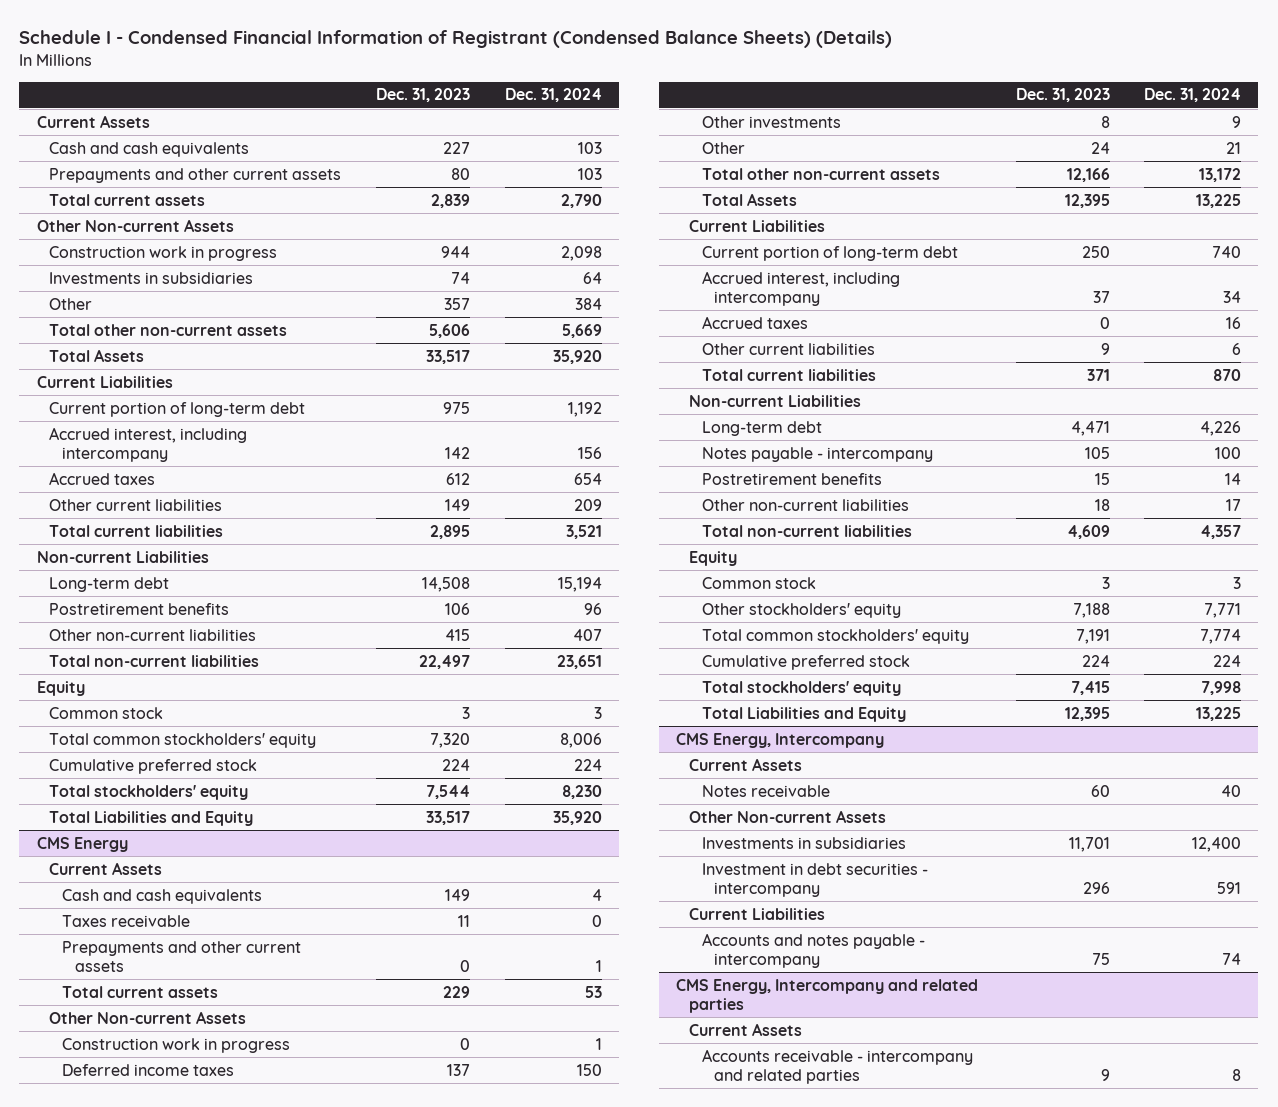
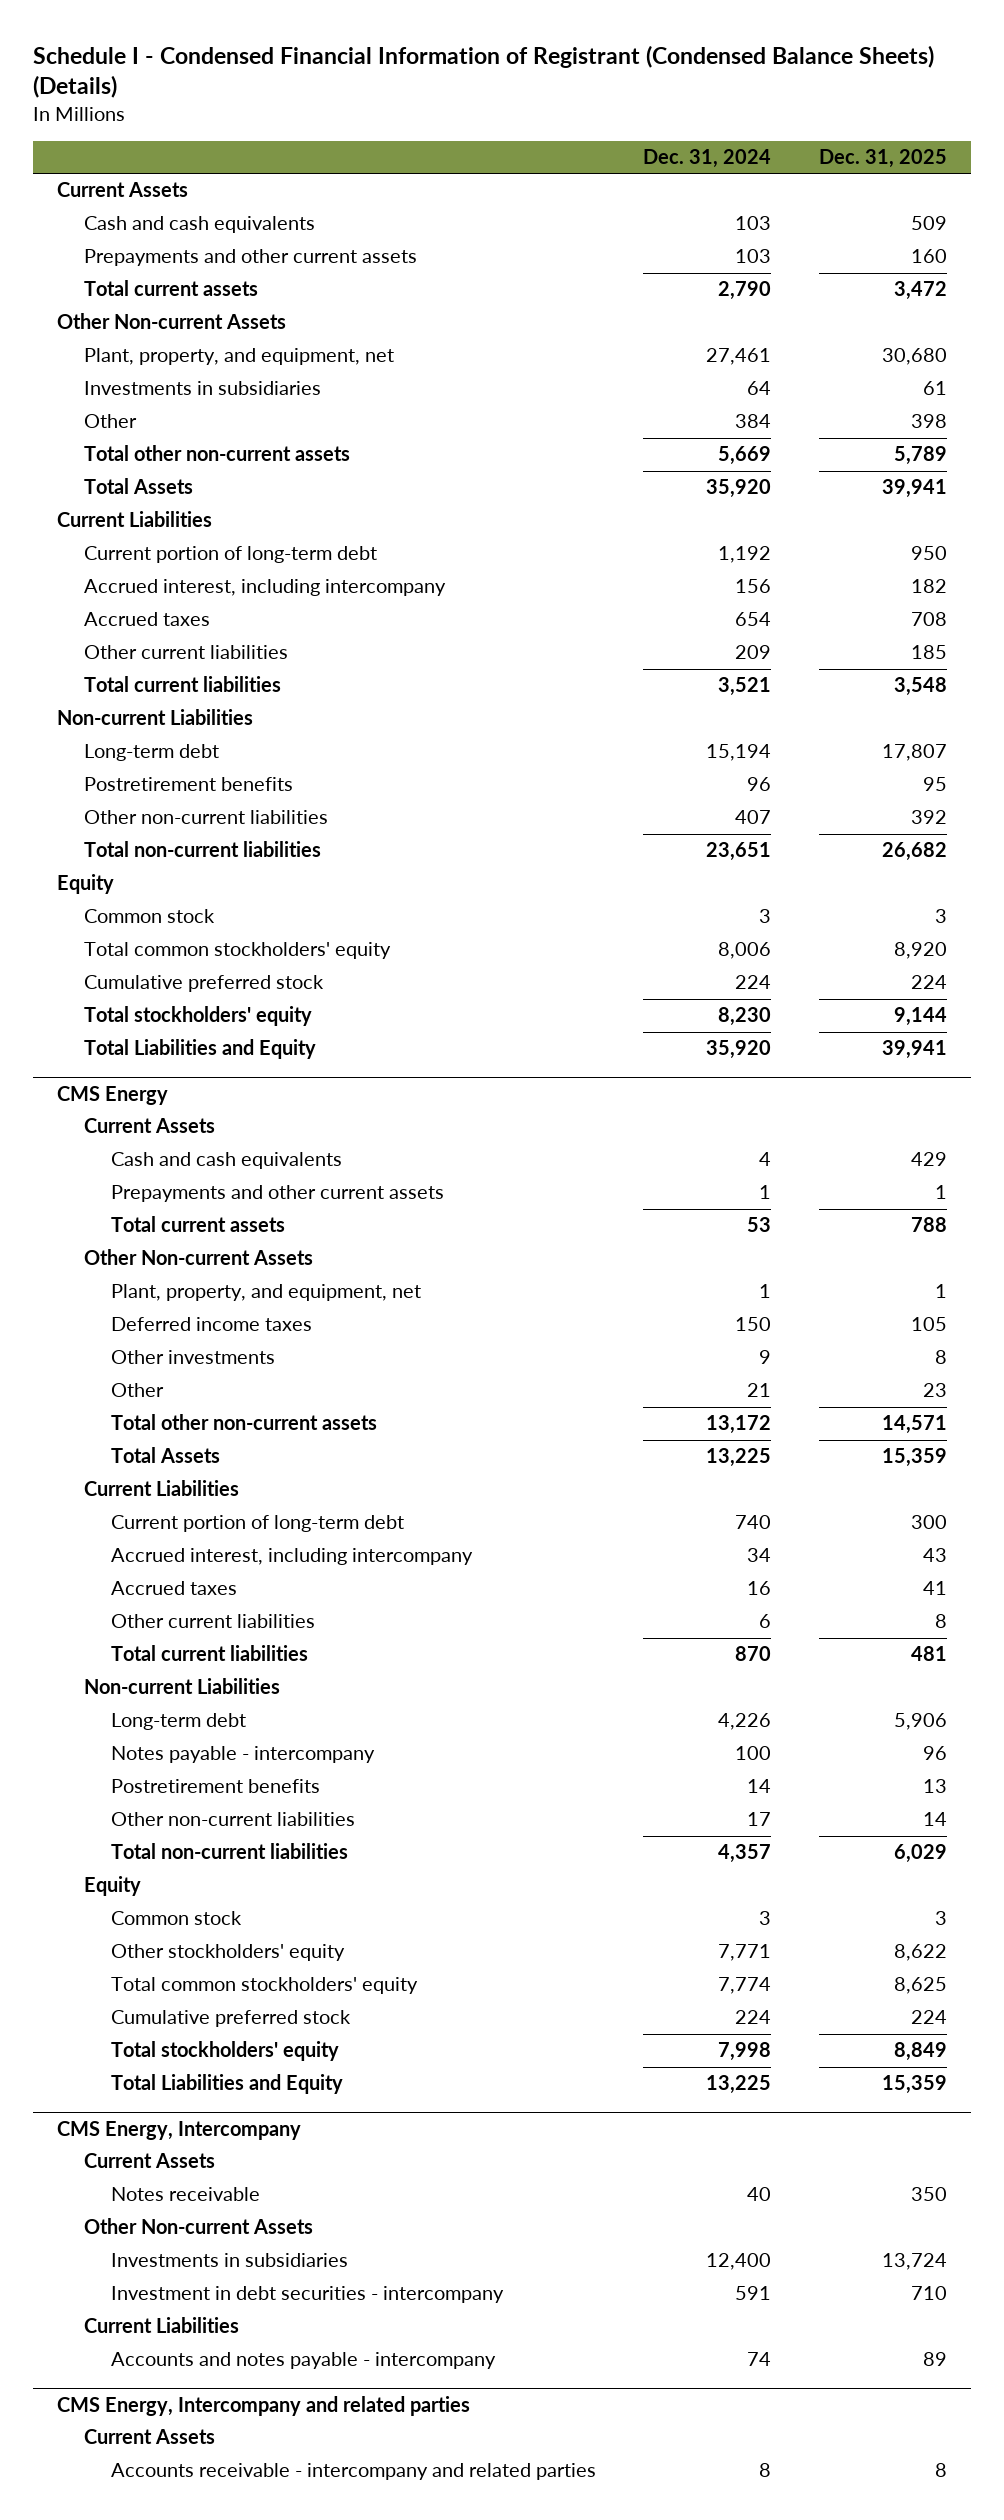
[375,88,470,103] Dec. 31, 2023 -> none
none -> [819,149,948,169] Dec. 31, 2025
[49,245,278,261] Construction work in progress -> none
none -> [83,348,394,366] Plant, property, and equipment, net
[61,914,190,927] Taxes receivable -> none
[61,1037,290,1053] Construction work in progress -> none
none -> [110,1284,421,1302] Plant, property, and equipment, net

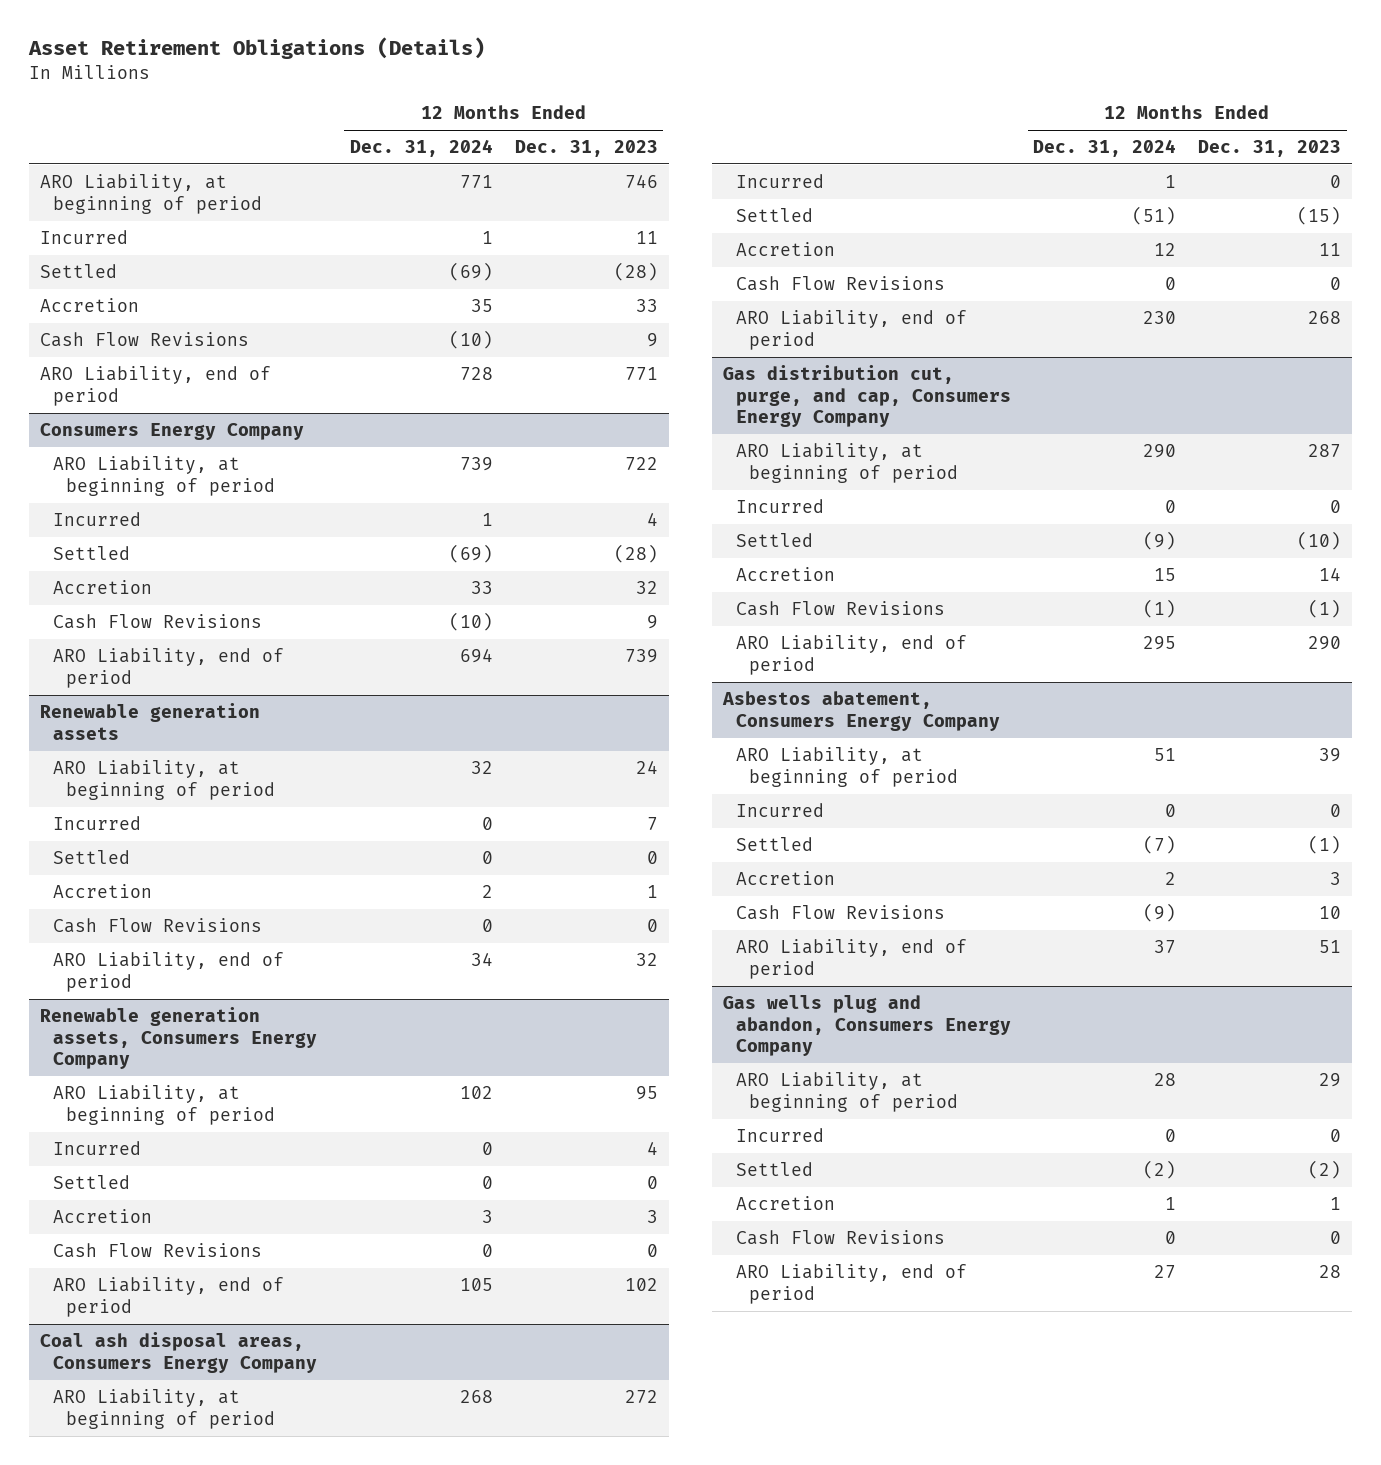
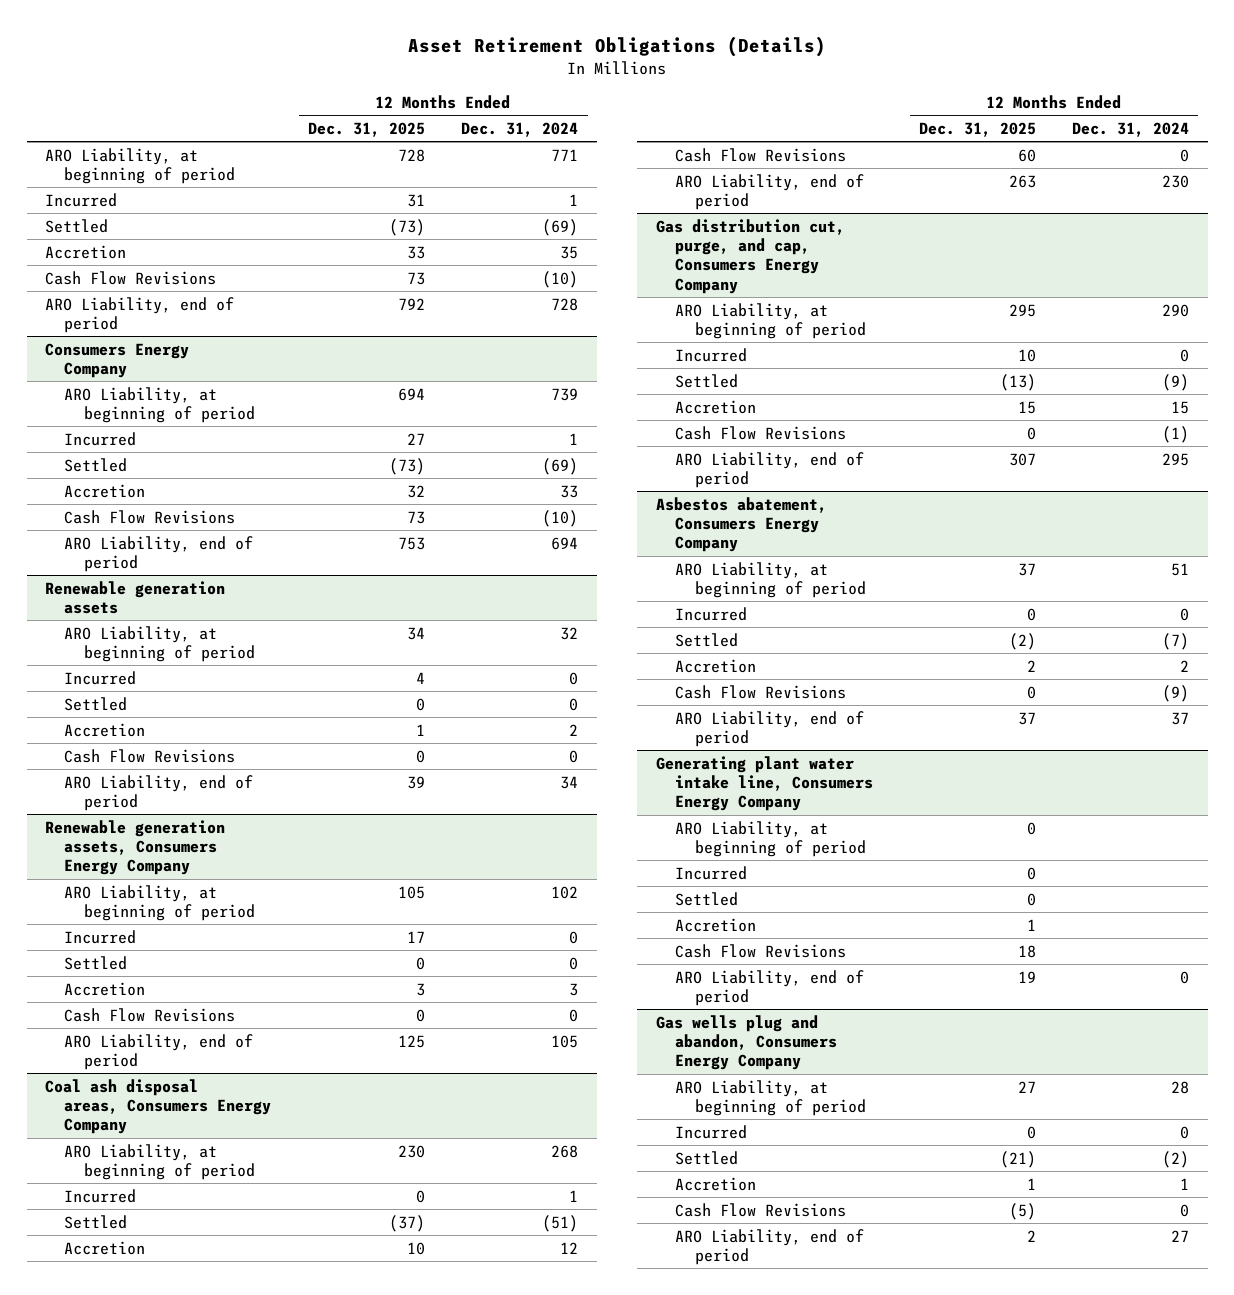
[514,140,658,158] Dec. 31, 2023 -> none
none -> [307,122,425,138] Dec. 31, 2025
none -> [655,755,874,812] Generating plant water intake line, Consumers Energy Company
none -> [675,820,866,857] ARO Liability, at beginning of period
none -> [675,865,748,880] Incurred
none -> [675,891,739,906] Settled
none -> [675,917,757,932] Accretion
none -> [675,943,847,958] Cash Flow Revisions
none -> [675,969,865,1006] ARO Liability, end of period

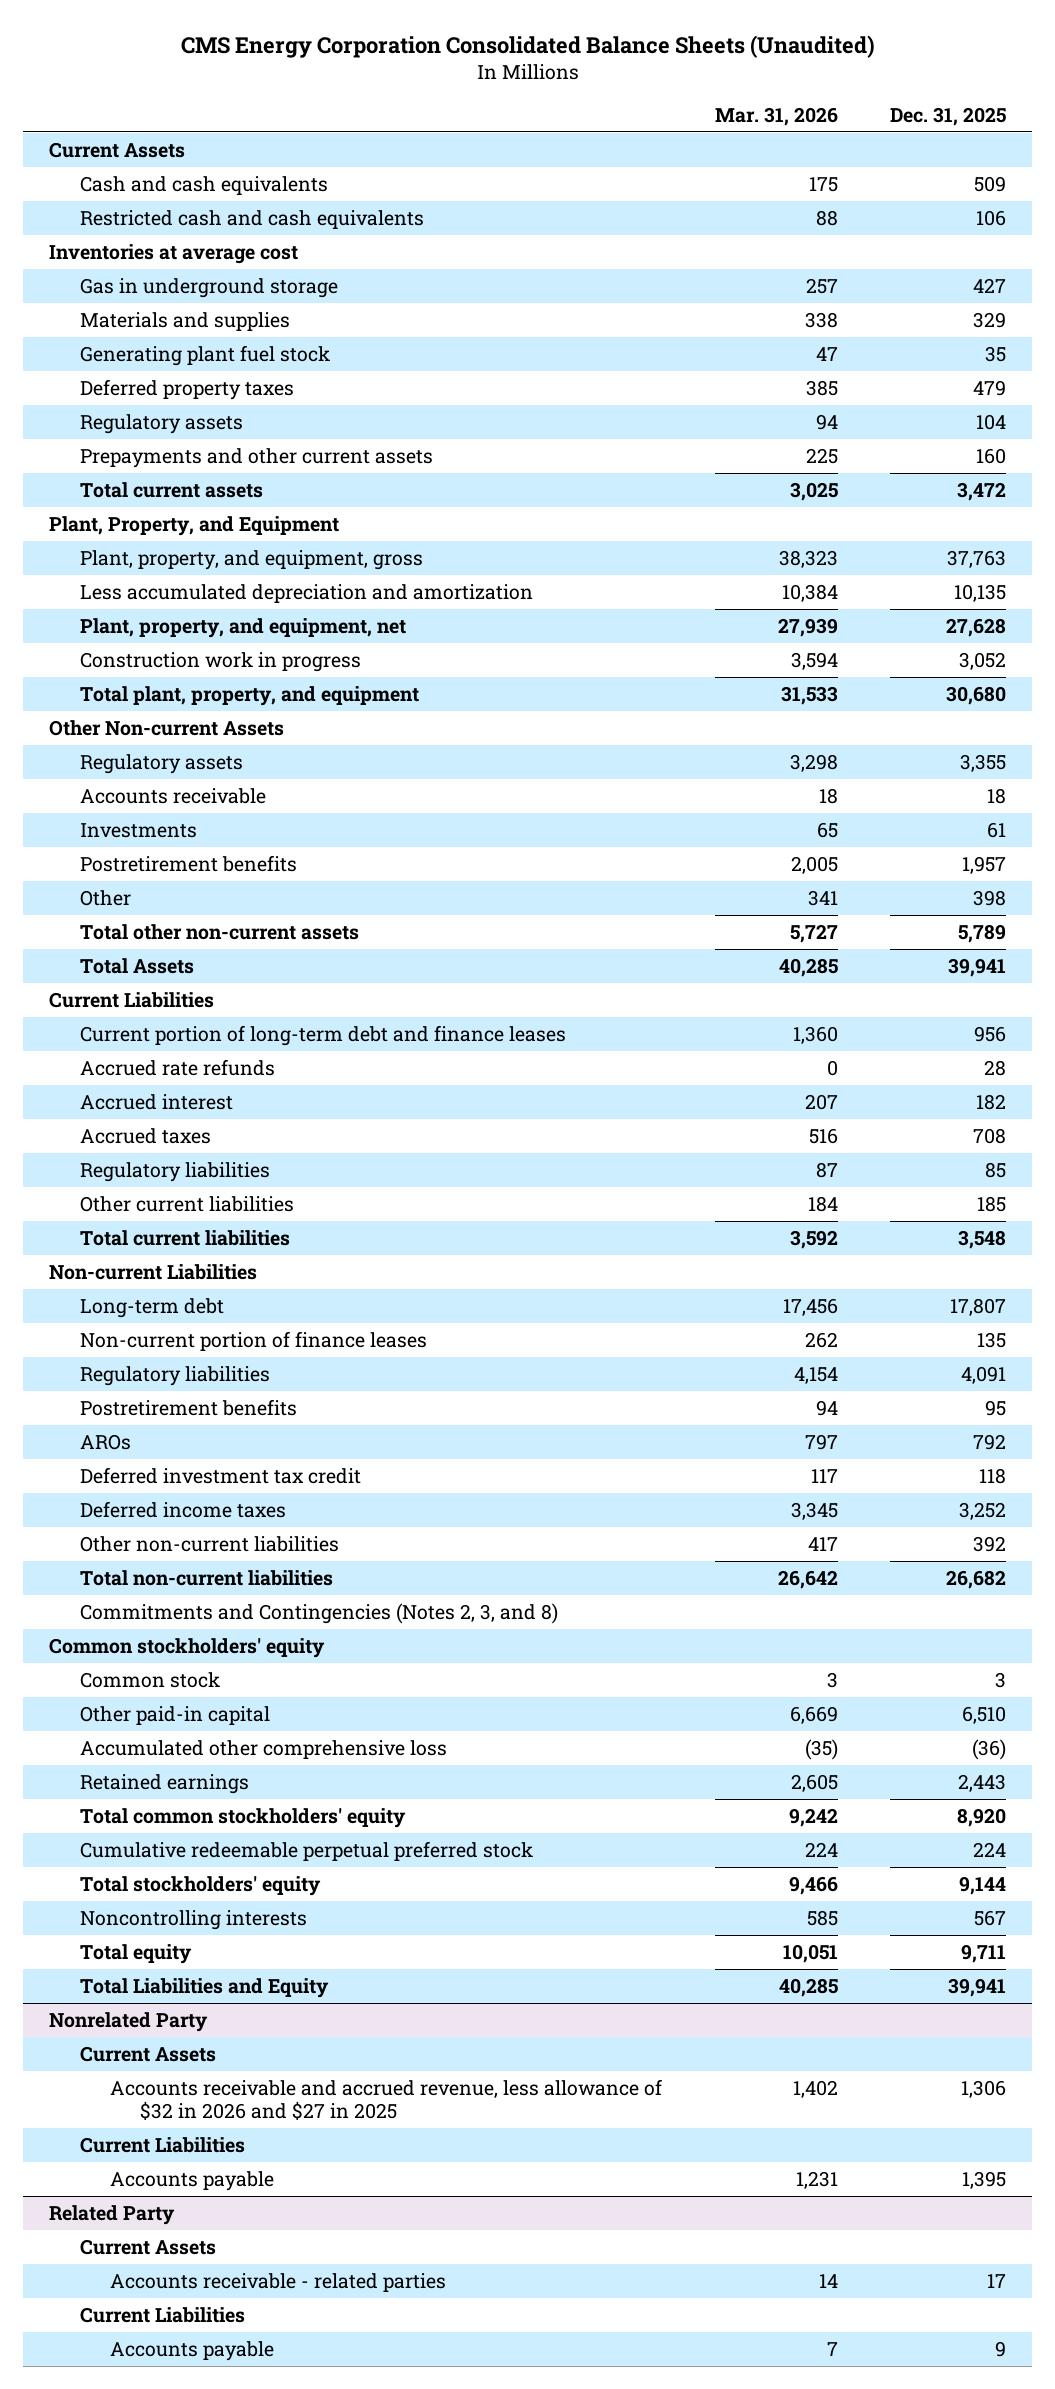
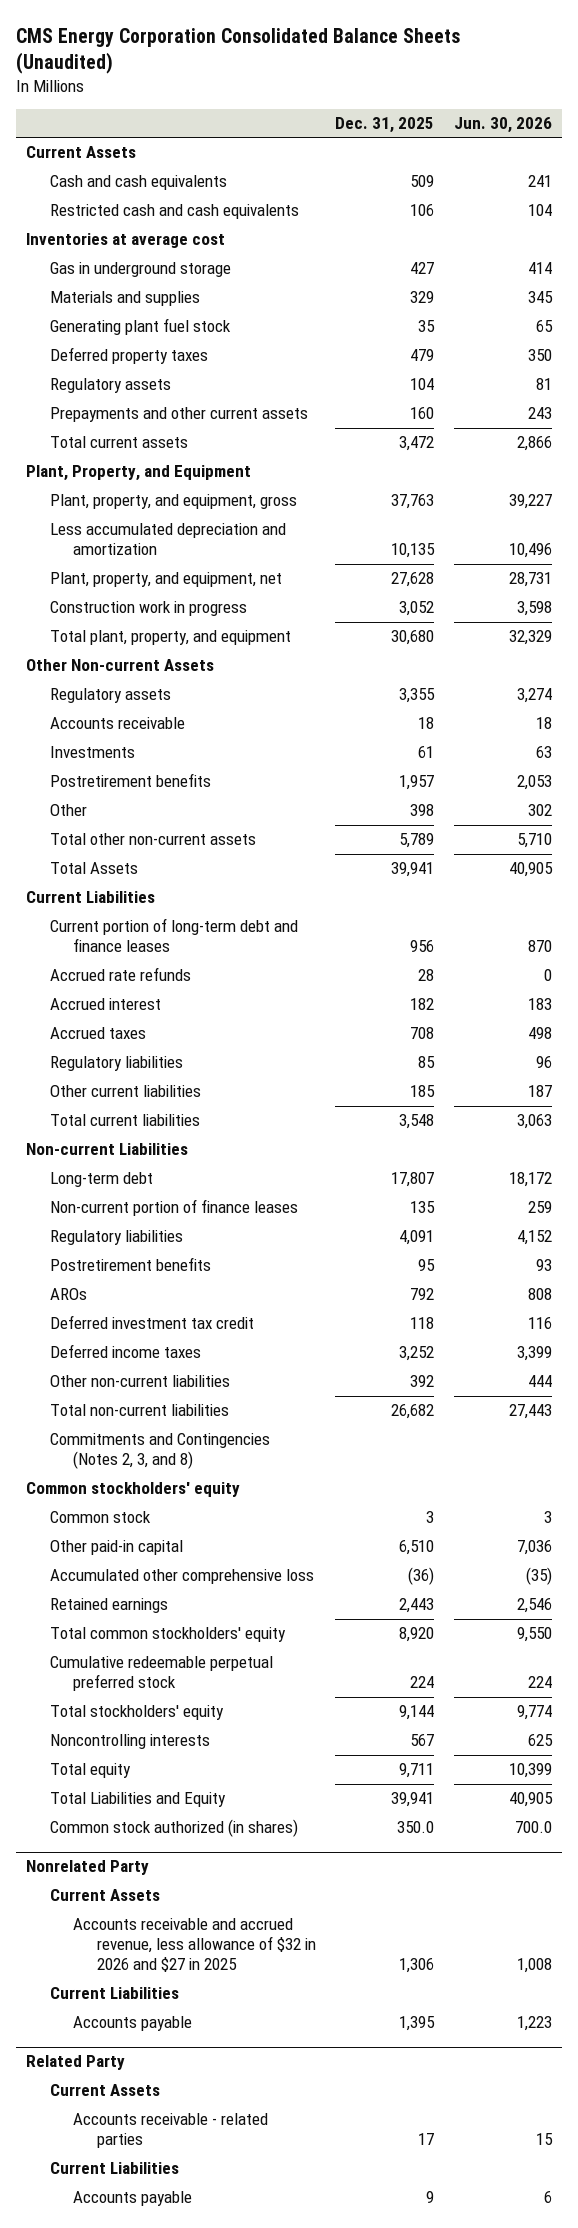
[714,106,838,126] Mar. 31, 2026 -> none
none -> [453,117,552,134] Jun. 30, 2026
none -> [49,1819,298,1838] Common stock authorized (in shares)

